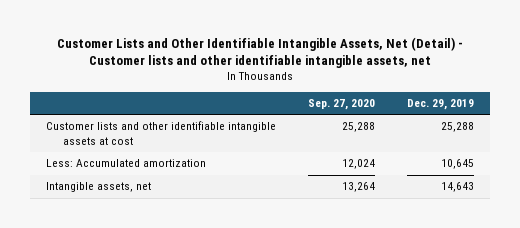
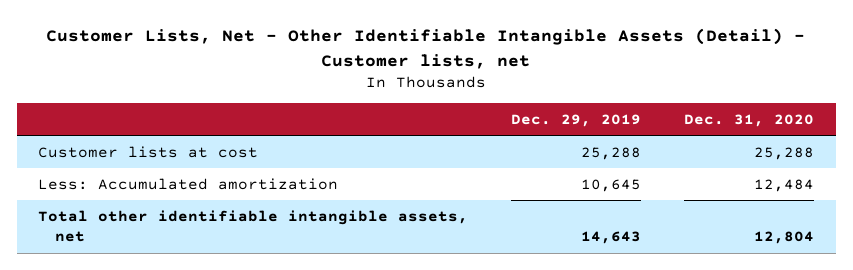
[56,36,463,69] Customer Lists and Other Identifiable Intangible Assets, Net (Detail) - Customer lists and other identifiable intangible assets, net -> [46,28,806,69] Customer Lists, Net - Other Identifiable Intangible Assets (Detail) - Customer lists, net
[307,98,375,110] Sep. 27, 2020 -> none
none -> [684,113,815,127] Dec. 31, 2020
[45,121,276,145] Customer lists and other identifiable intangible assets at cost -> [38,145,259,158] Customer lists at cost
[45,182,151,193] Intangible assets, net -> [38,209,469,243] Total other identifiable intangible assets, net

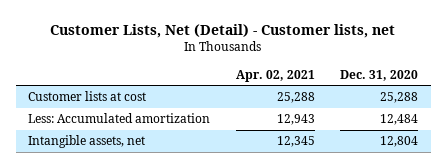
[46,28,806,69] Customer Lists, Net - Other Identifiable Intangible Assets (Detail) - Customer lists, net -> [50,23,396,38] Customer Lists, Net (Detail) - Customer lists, net
[511,113,642,127] Dec. 29, 2019 -> none
none -> [235,69,315,82] Apr. 02, 2021
[38,209,469,243] Total other identifiable intangible assets, net -> [28,135,146,149] Intangible assets, net

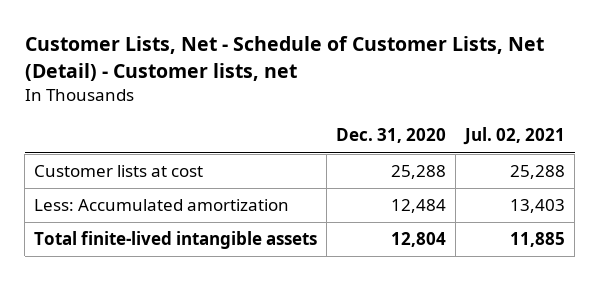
[50,23,396,38] Customer Lists, Net (Detail) - Customer lists, net -> [24,36,544,81] Customer Lists, Net - Schedule of Customer Lists, Net (Detail) - Customer lists, net
[235,69,315,82] Apr. 02, 2021 -> none
none -> [463,127,566,146] Jul. 02, 2021
[28,135,146,149] Intangible assets, net -> [34,231,318,250] Total finite-lived intangible assets

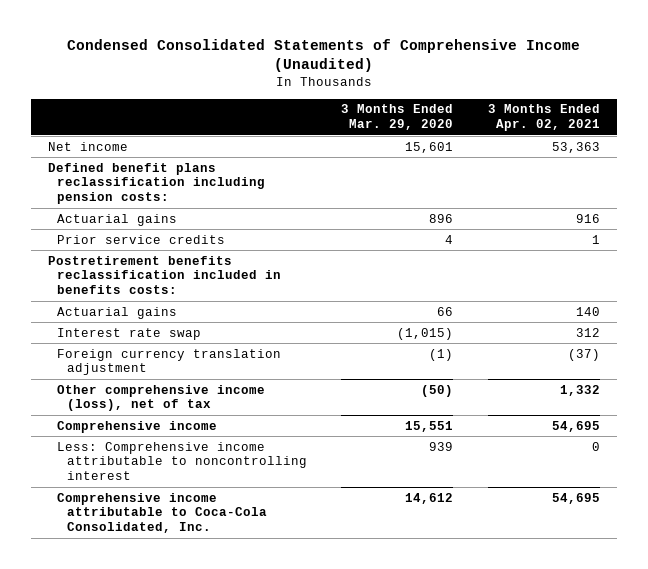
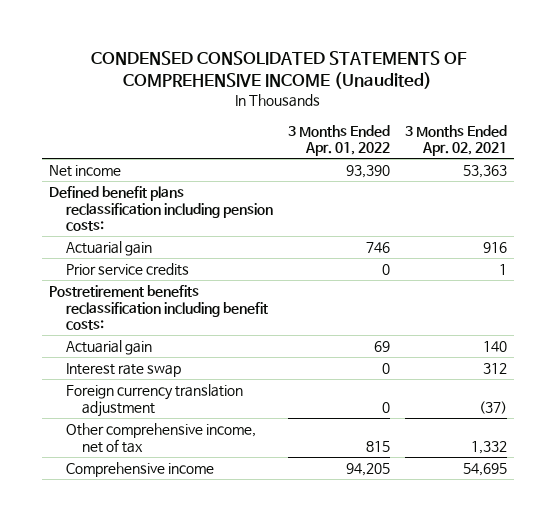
[66,39,580,73] Condensed Consolidated Statements of Comprehensive Income (Unaudited) -> [90,50,467,89] CONDENSED CONSOLIDATED STATEMENTS OF COMPREHENSIVE INCOME (Unaudited)
[341,104,454,131] 3 Months Ended Mar. 29, 2020 -> none
none -> [287,124,390,156] 3 Months Ended Apr. 01, 2022
[57,213,178,226] Actuarial gains -> [65,241,152,257] Actuarial gain
[48,255,282,295] Postretirement benefits reclassification included in benefits costs: -> [49,285,268,331] Postretirement benefits reclassification including benefit costs:
[57,306,178,319] Actuarial gains -> [65,340,152,356] Actuarial gain
[57,384,266,412] Other comprehensive income (loss), net of tax -> [65,423,256,453] Other comprehensive income, net of tax
[57,441,307,481] Less: Comprehensive income attributable to noncontrolling interest -> none
[57,492,267,534] Comprehensive income attributable to Coca-Cola Consolidated, Inc. -> none

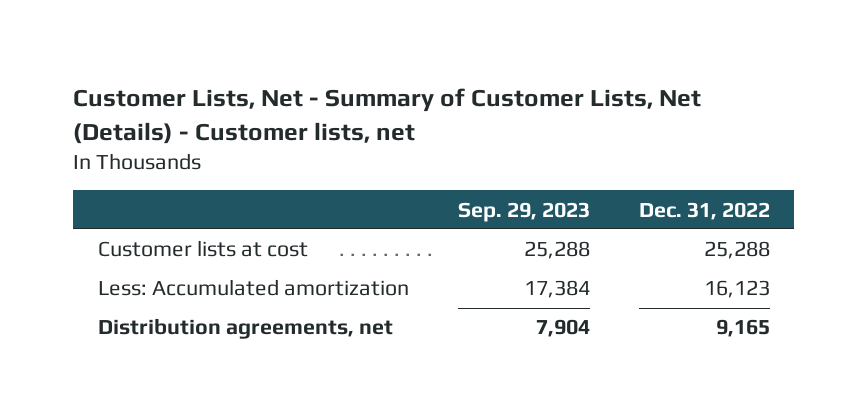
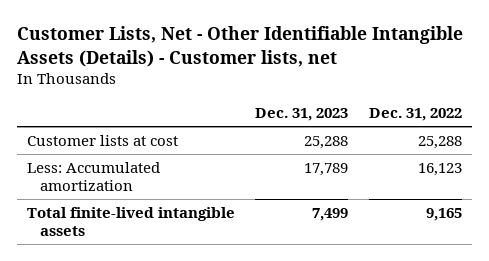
[73,88,702,144] Customer Lists, Net - Summary of Customer Lists, Net (Details) - Customer lists, net -> [16,26,463,67] Customer Lists, Net - Other Identifiable Intangible Assets (Details) - Customer lists, net
[457,201,590,222] Sep. 29, 2023 -> none
none -> [255,108,349,122] Dec. 31, 2023
[97,318,393,340] Distribution agreements, net -> [26,206,235,237] Total finite-lived intangible assets

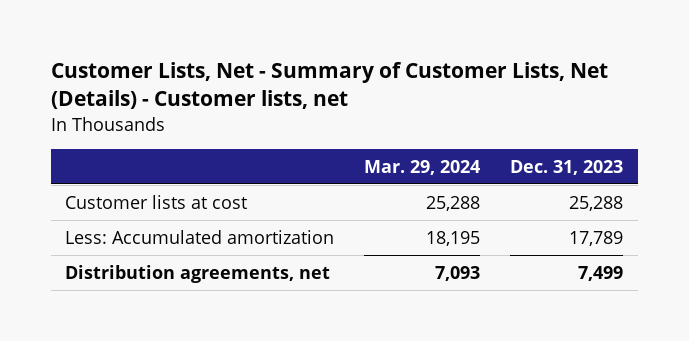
[16,26,463,67] Customer Lists, Net - Other Identifiable Intangible Assets (Details) - Customer lists, net -> [50,62,608,110] Customer Lists, Net - Summary of Customer Lists, Net (Details) - Customer lists, net
[369,108,463,122] Dec. 31, 2022 -> none
none -> [364,159,481,175] Mar. 29, 2024
[26,206,235,237] Total finite-lived intangible assets -> [65,264,331,283] Distribution agreements, net

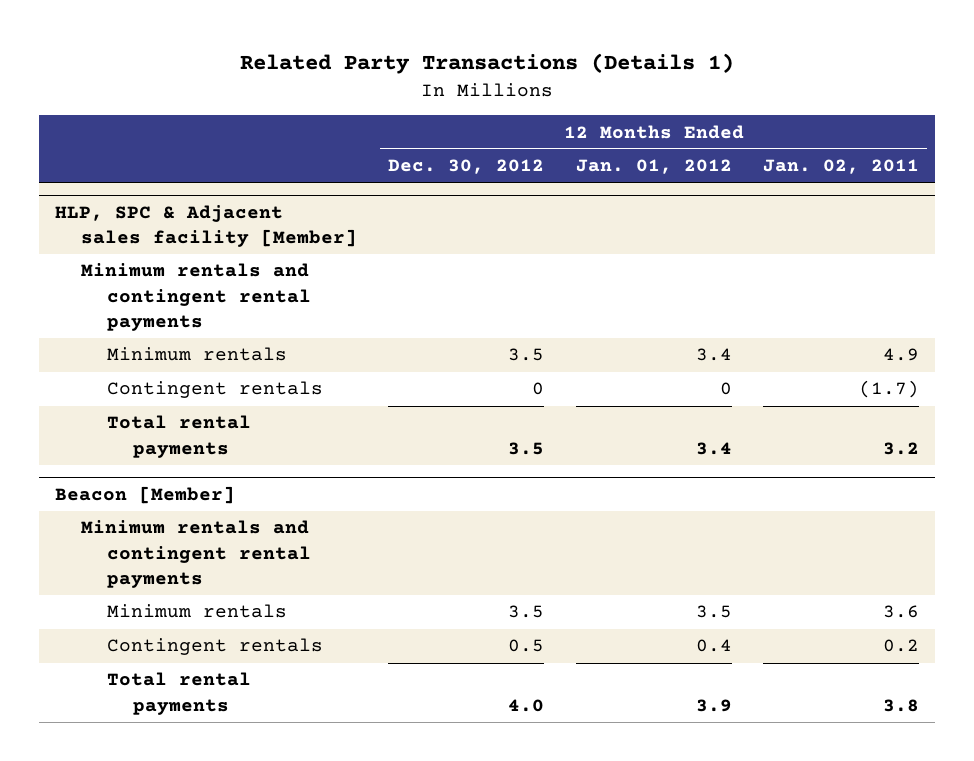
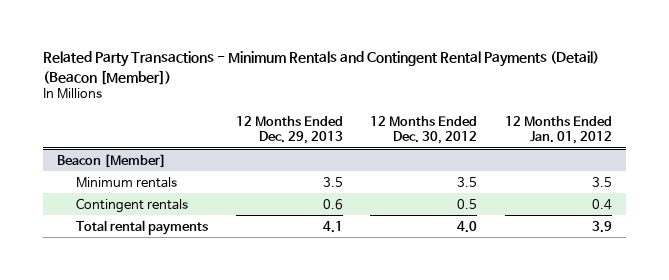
[239,53,734,75] Related Party Transactions (Details 1) -> [43,51,600,85] Related Party Transactions - Minimum Rentals and Contingent Rental Payments (Detail) (Beacon [Member])
[762,159,919,175] Jan. 02, 2011 -> none
none -> [235,116,343,144] 12 Months Ended Dec. 29, 2013
[54,205,357,248] HLP, SPC & Adjacent sales facility [Member] -> none
[80,263,311,331] Minimum rentals and contingent rental payments -> none
[106,347,287,362] Minimum rentals -> none
[106,381,323,399] Contingent rentals -> none
[106,415,251,458] Total rental payments -> none
[80,520,311,588] Minimum rentals and contingent rental payments -> none

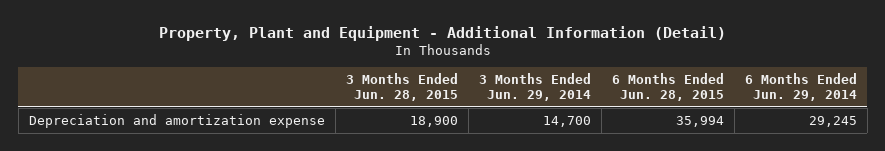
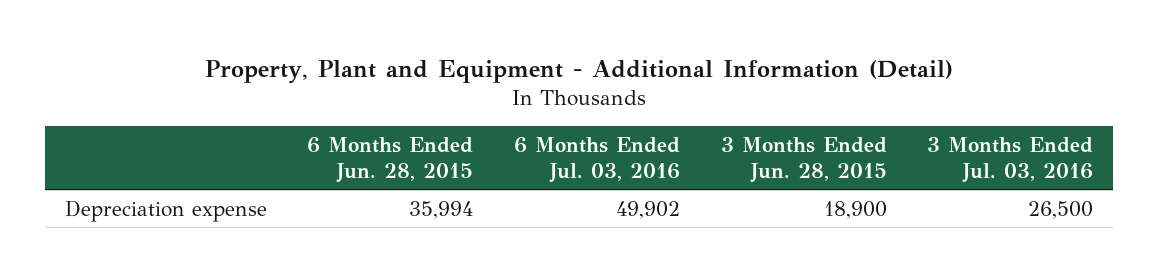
[478,73,591,102] 3 Months Ended Jun. 29, 2014 -> none
[744,73,857,102] 6 Months Ended Jun. 29, 2014 -> none
none -> [514,136,681,183] 6 Months Ended Jul. 03, 2016
none -> [927,136,1094,183] 3 Months Ended Jul. 03, 2016
[28,113,325,128] Depreciation and amortization expense -> [64,199,267,222] Depreciation expense

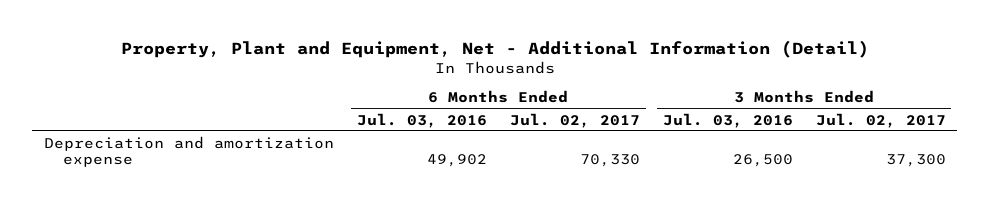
[205,60,954,85] Property, Plant and Equipment - Additional Information (Detail) -> [120,39,869,58] Property, Plant and Equipment, Net - Additional Information (Detail)
[307,136,474,183] 6 Months Ended Jun. 28, 2015 -> none
[720,136,887,183] 3 Months Ended Jun. 28, 2015 -> none
none -> [509,112,640,128] Jul. 02, 2017
none -> [815,112,946,128] Jul. 02, 2017
[64,199,267,222] Depreciation expense -> [43,135,334,167] Depreciation and amortization expense

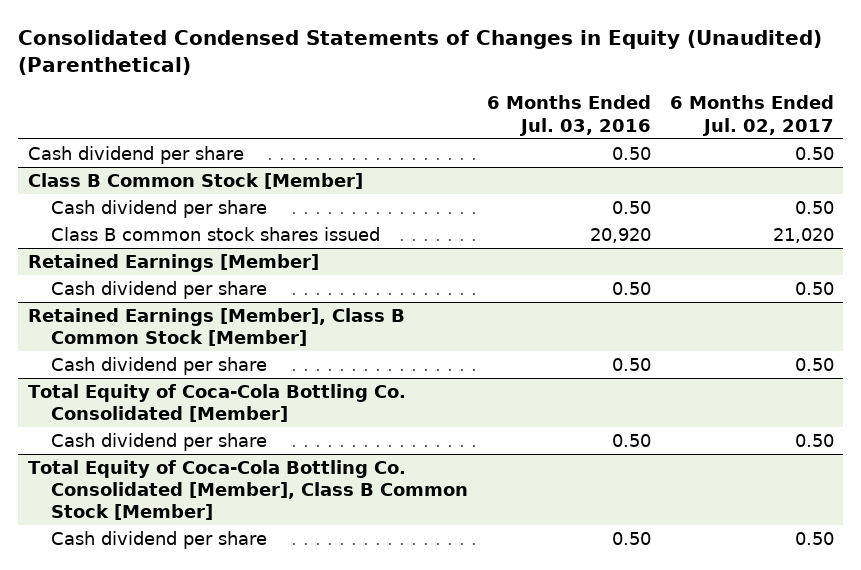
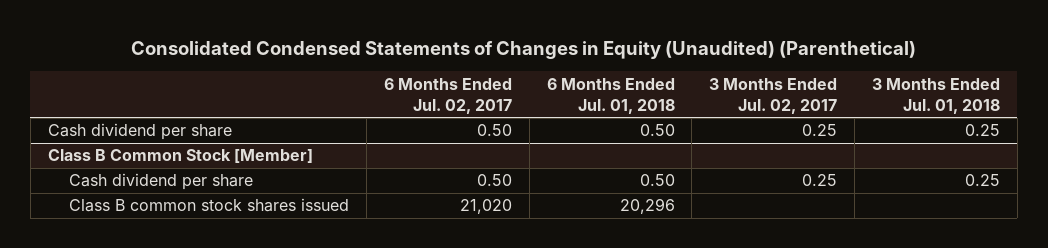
[486,95,651,136] 6 Months Ended Jul. 03, 2016 -> none
none -> [546,77,675,114] 6 Months Ended Jul. 01, 2018
none -> [709,77,838,114] 3 Months Ended Jul. 02, 2017
none -> [872,77,1001,114] 3 Months Ended Jul. 01, 2018
[27,253,319,272] Retained Earnings [Member] -> none
[50,280,267,299] Cash dividend per share -> none
[27,307,405,347] Retained Earnings [Member], Class B Common Stock [Member] -> none
[50,356,267,375] Cash dividend per share -> none
[27,383,406,423] Total Equity of Coca-Cola Bottling Co. Consolidated [Member] -> none
[50,432,267,451] Cash dividend per share -> none
[27,459,468,521] Total Equity of Coca-Cola Bottling Co. Consolidated [Member], Class B Common Stock [Member] -> none
[50,530,267,549] Cash dividend per share -> none

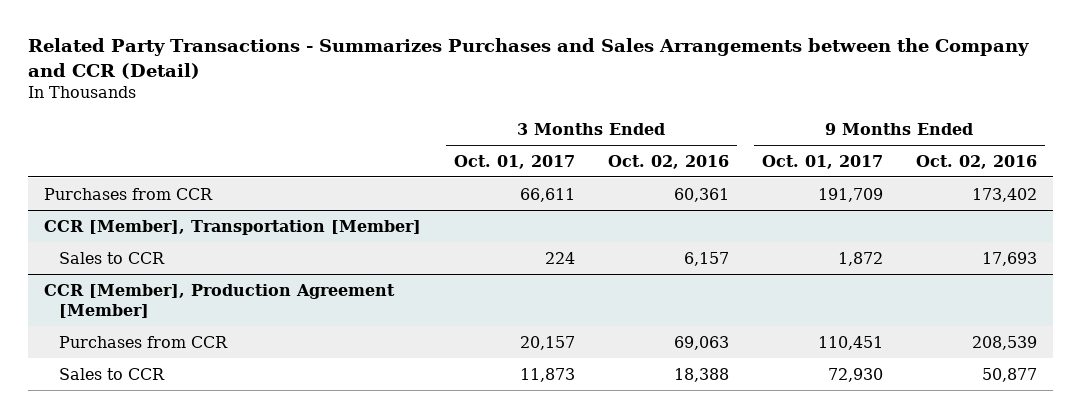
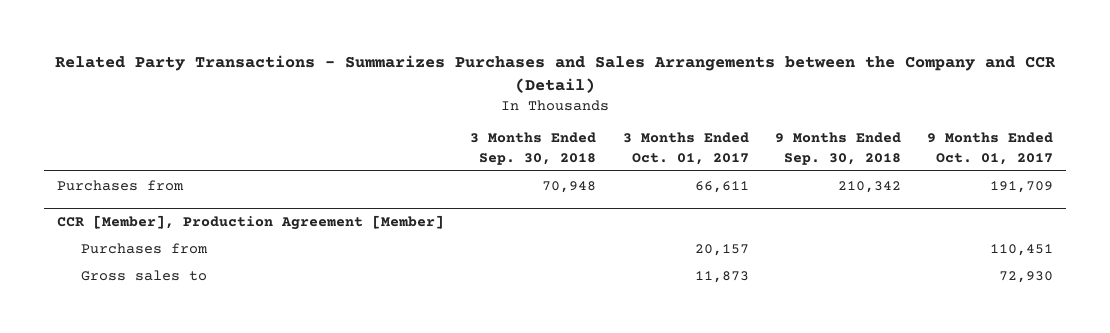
[607,154,729,169] Oct. 02, 2016 -> none
[915,154,1037,169] Oct. 02, 2016 -> none
none -> [470,132,597,165] 3 Months Ended Sep. 30, 2018
none -> [774,132,901,165] 9 Months Ended Sep. 30, 2018
[44,219,422,235] CCR [Member], Transportation [Member] -> none
[58,251,165,264] Sales to CCR -> none
[44,187,214,200] Purchases from CCR -> [57,179,185,191] Purchases from
[58,335,228,348] Purchases from CCR -> [80,242,208,254] Purchases from
[58,367,165,380] Sales to CCR -> [80,269,207,281] Gross sales to

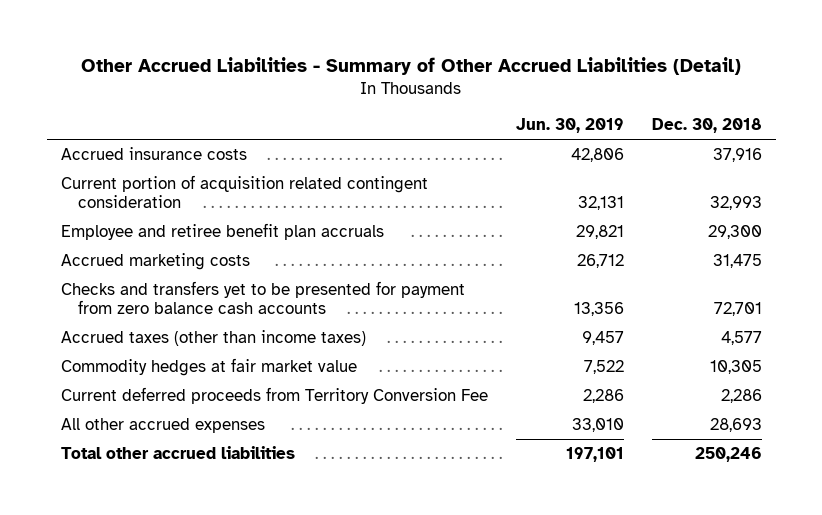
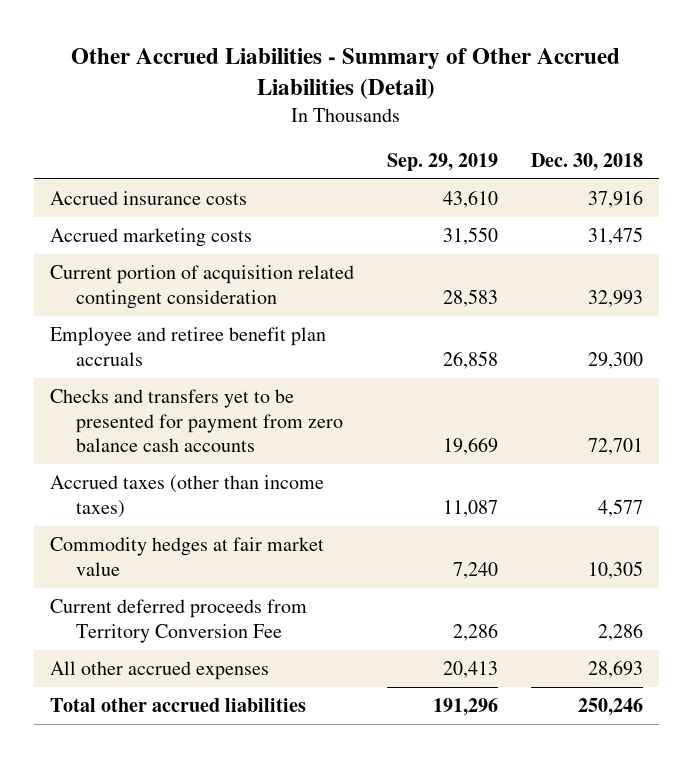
[515,118,624,134] Jun. 30, 2019 -> none
none -> [386,152,498,171] Sep. 29, 2019
[60,253,250,271] Accrued marketing costs -> [50,228,253,248] Accrued marketing costs

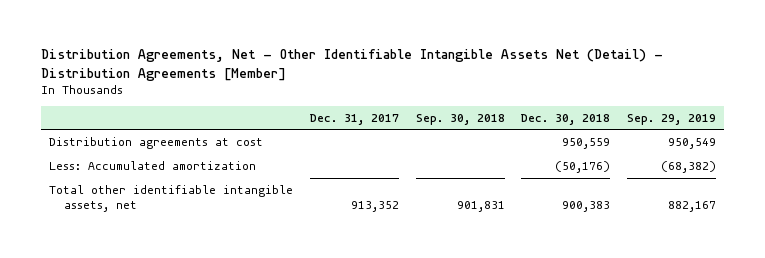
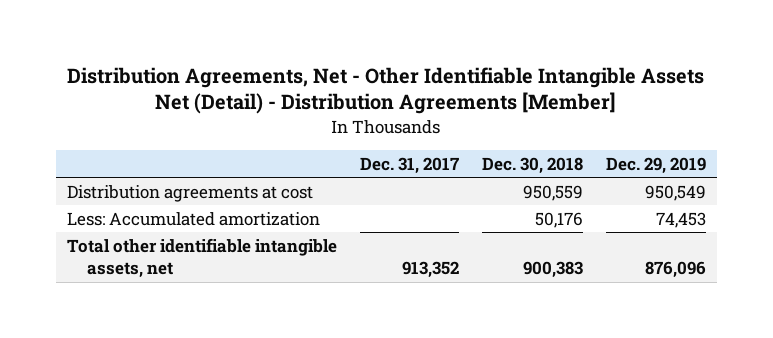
[415,113,505,125] Sep. 30, 2018 -> none
[627,113,717,125] Sep. 29, 2019 -> none
none -> [605,156,706,174] Dec. 29, 2019
[555,160,611,173] (50,176) -> [534,211,583,228] 50,176

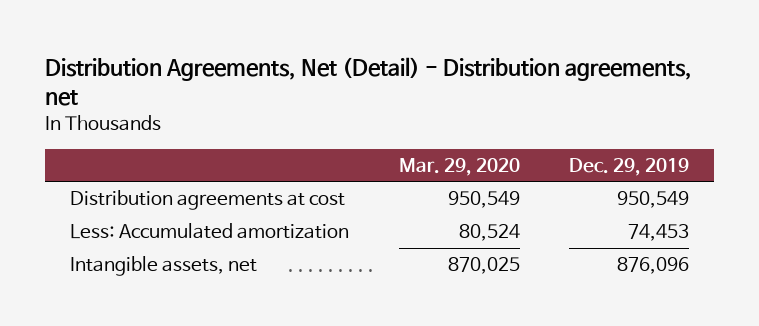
[67,66,705,115] Distribution Agreements, Net - Other Identifiable Intangible Assets Net (Detail) - Distribution Agreements [Member] -> [45,56,693,107] Distribution Agreements, Net (Detail) - Distribution agreements, net
[360,156,460,174] Dec. 31, 2017 -> none
[481,156,583,174] Dec. 30, 2018 -> none
none -> [398,157,520,176] Mar. 29, 2020
[67,237,338,279] Total other identifiable intangible assets, net -> [70,256,258,277] Intangible assets, net

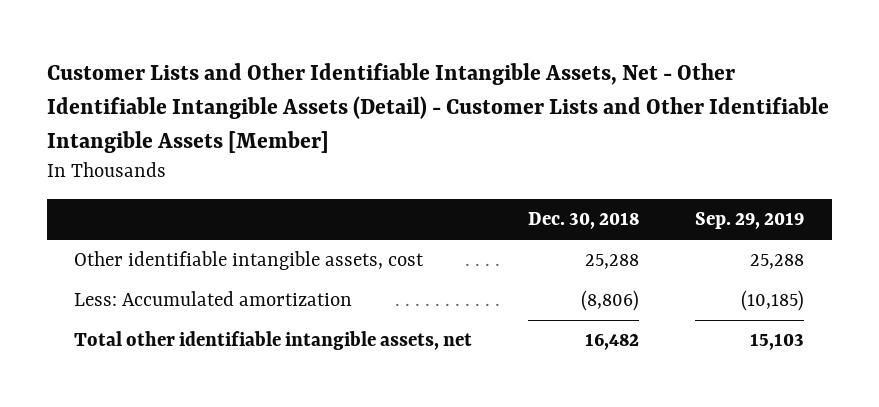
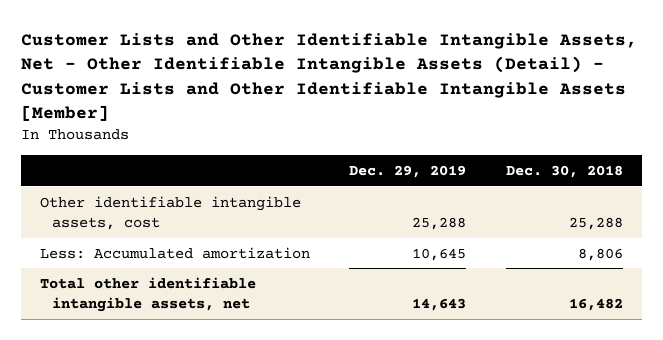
[695,212,805,230] Sep. 29, 2019 -> none
none -> [349,164,467,178] Dec. 29, 2019
[581,290,640,312] (8,806) -> [577,247,623,261] 8,806

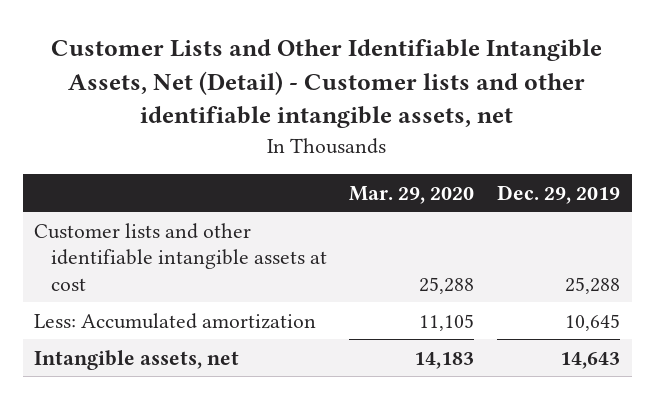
[20,32,637,122] Customer Lists and Other Identifiable Intangible Assets, Net - Other Identifiable Intangible Assets (Detail) - Customer Lists and Other Identifiable Intangible Assets [Member] -> [51,39,603,129] Customer Lists and Other Identifiable Intangible Assets, Net (Detail) - Customer lists and other identifiable intangible assets, net
[505,164,623,178] Dec. 30, 2018 -> none
none -> [349,185,475,204] Mar. 29, 2020
[40,195,302,231] Other identifiable intangible assets, cost -> [34,222,327,291] Customer lists and other identifiable intangible assets at cost
[40,276,257,313] Total other identifiable intangible assets, net -> [34,349,240,370] Intangible assets, net

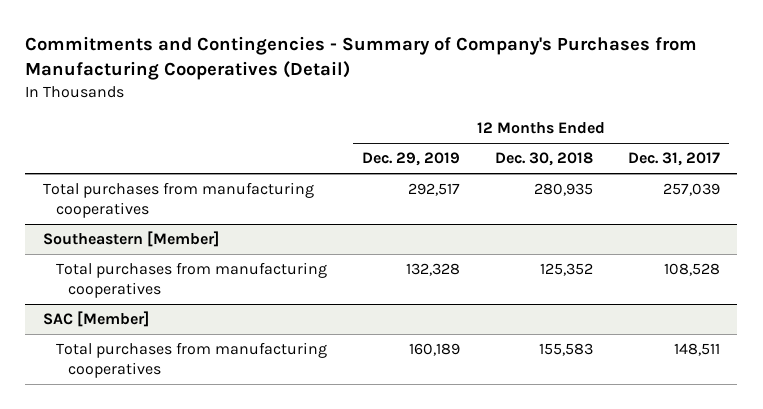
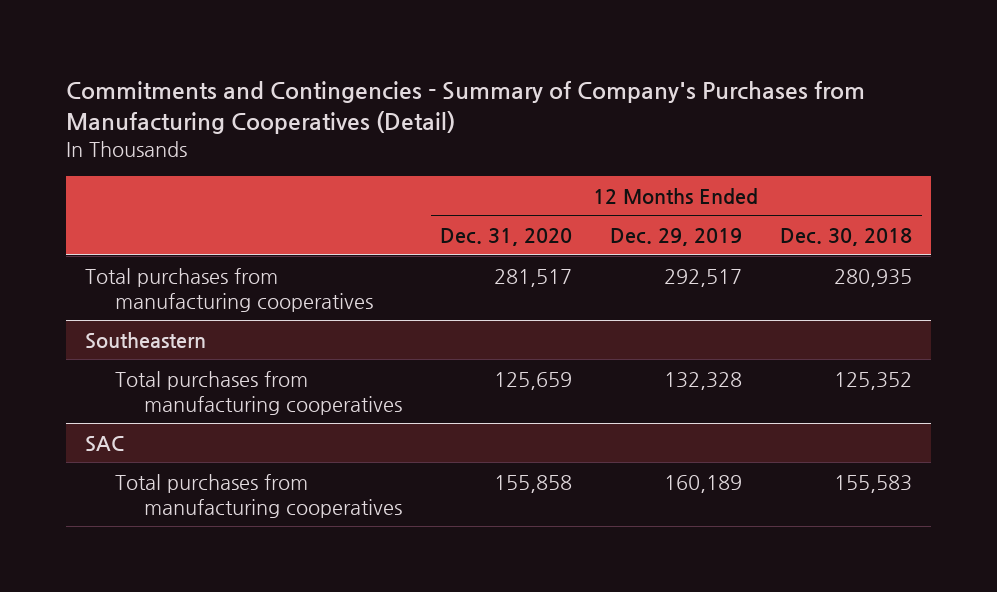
[627,152,720,167] Dec. 31, 2017 -> none
none -> [440,228,573,247] Dec. 31, 2020
[42,231,219,248] Southeastern [Member] -> [85,331,207,349] Southeastern
[42,311,149,328] SAC [Member] -> [85,435,125,452] SAC

